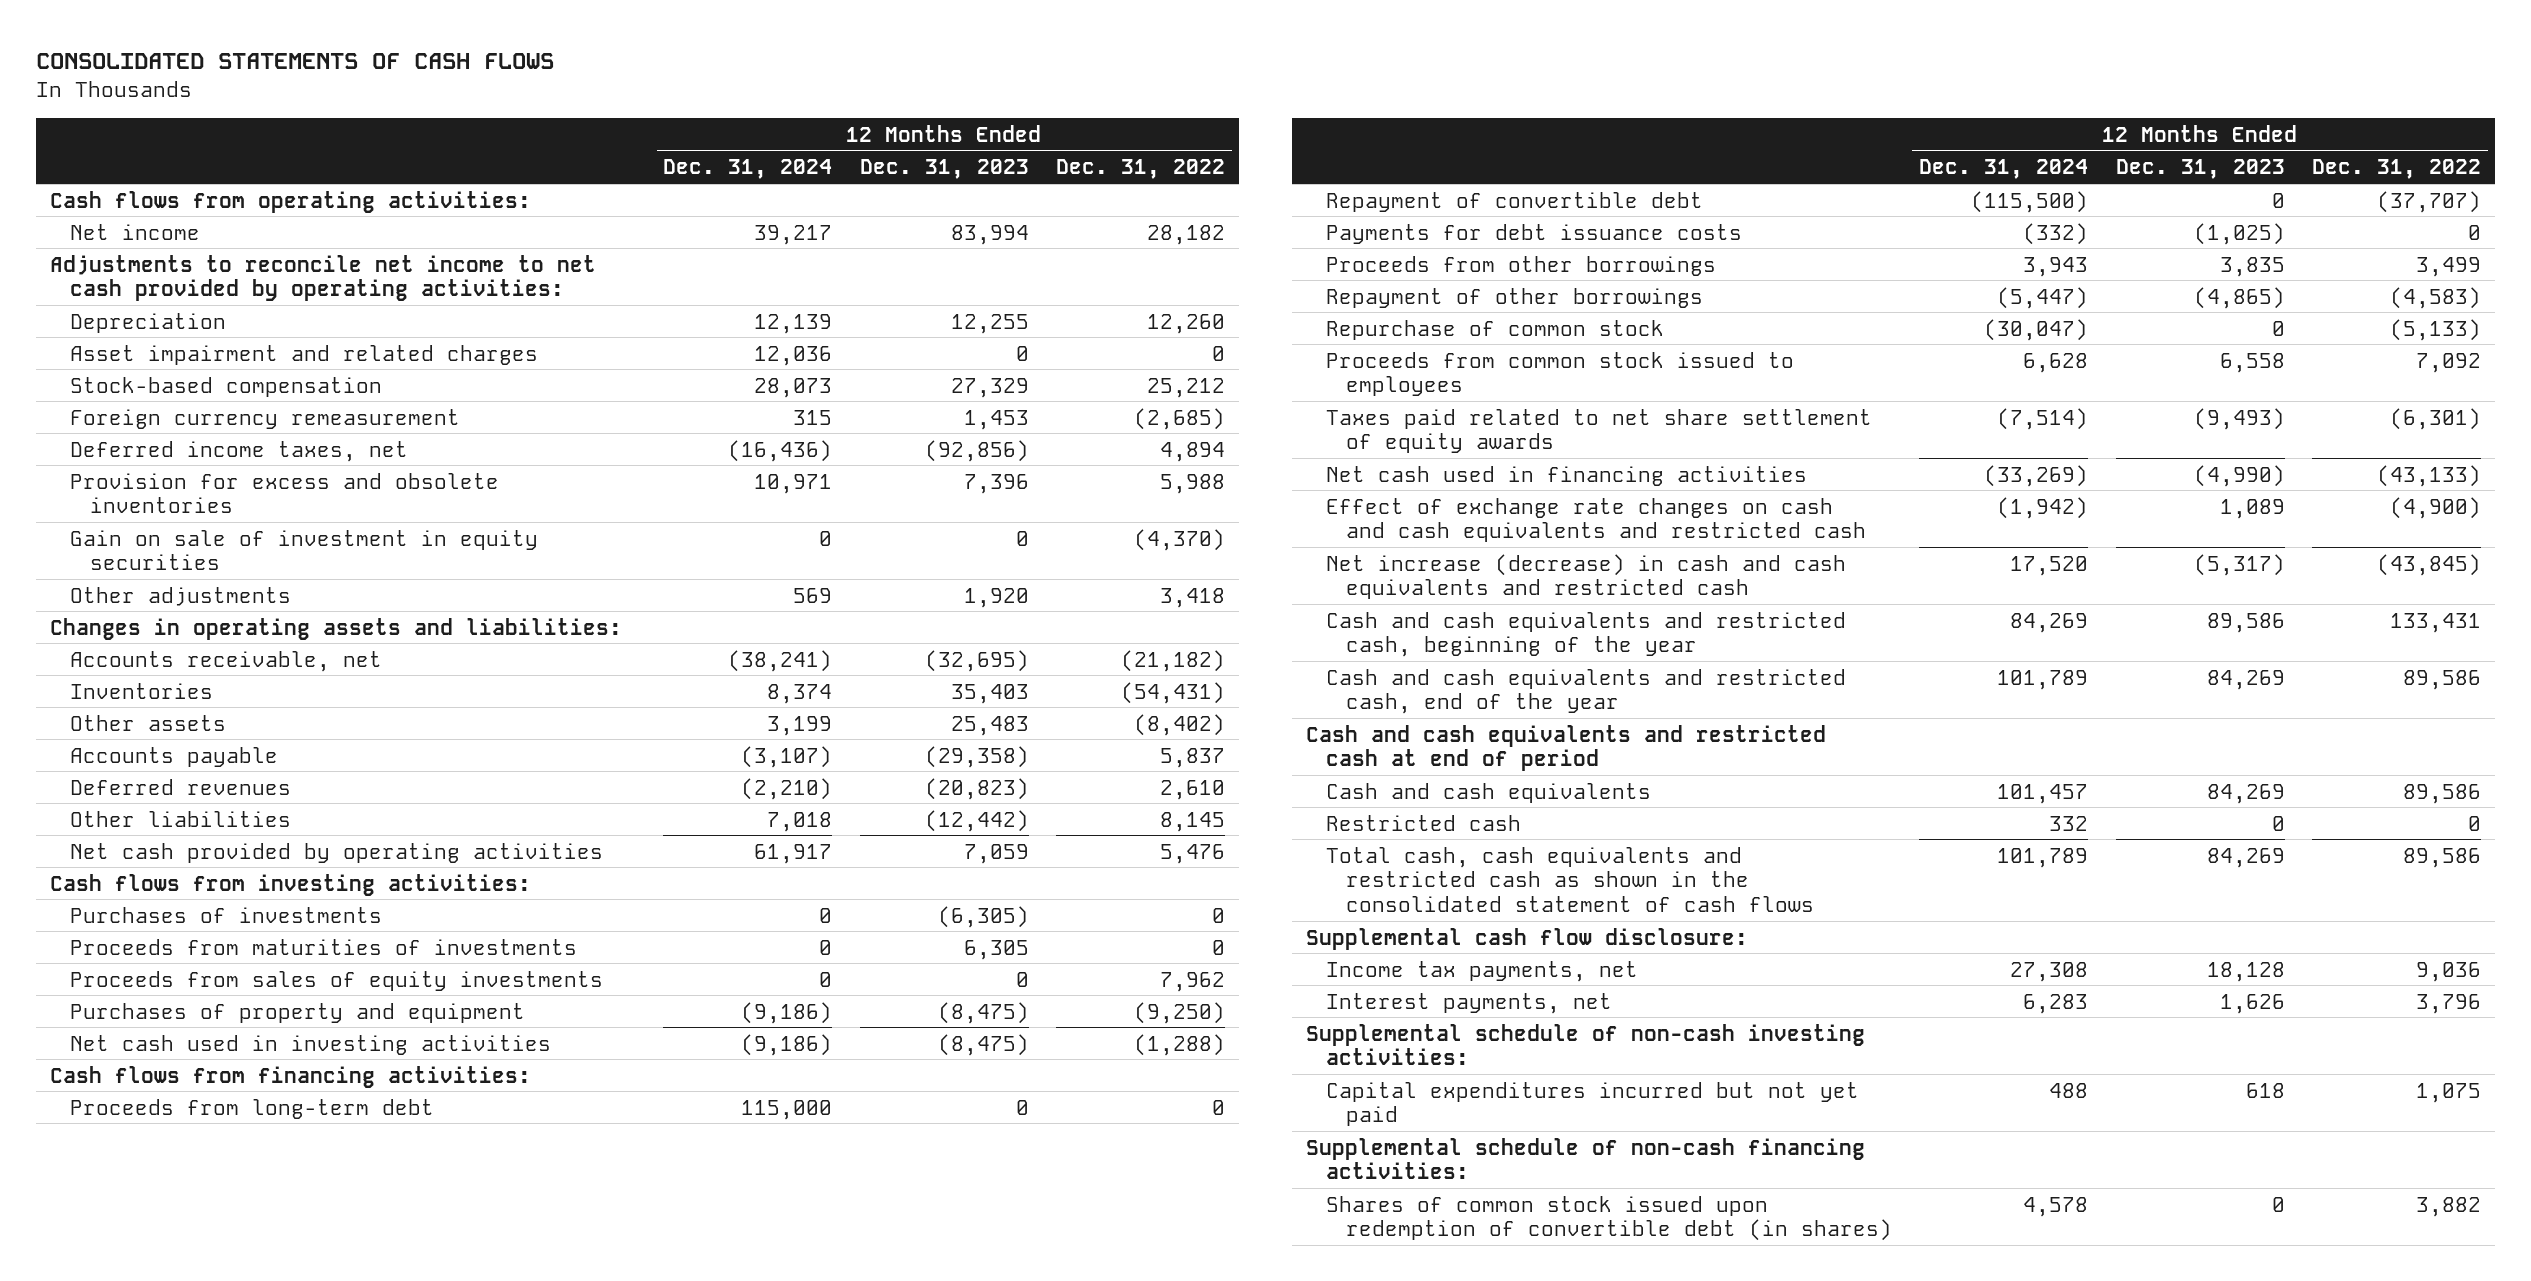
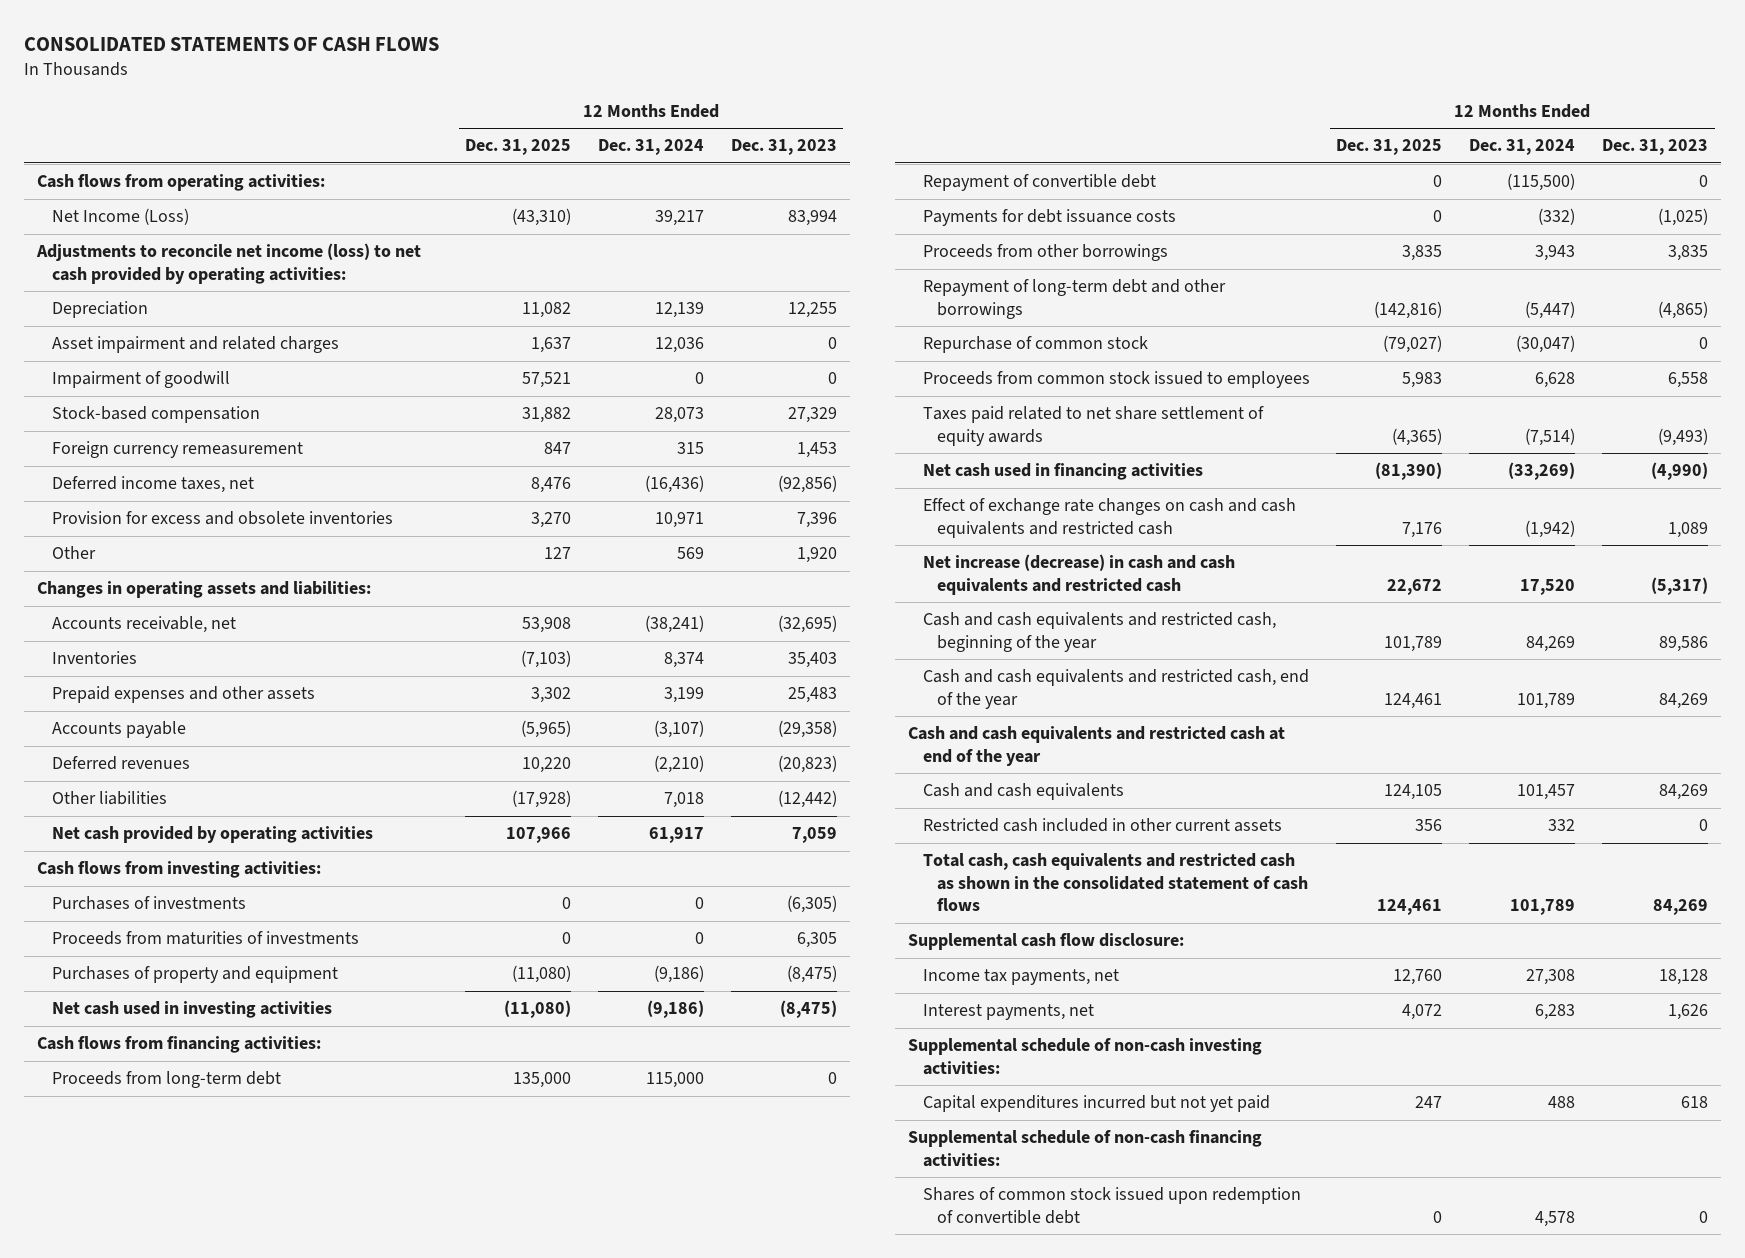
[1056,159,1226,180] Dec. 31, 2022 -> none
none -> [465,139,572,156] Dec. 31, 2025
[69,223,200,240] Net income -> [51,208,189,226] Net Income (Loss)
[49,254,596,302] Adjustments to reconcile net income to net cash provided by operating activities: -> [36,243,422,284] Adjustments to reconcile net income (loss) to net cash provided by operating activities:
none -> [51,371,230,389] Impairment of goodwill
[69,529,538,571] Gain on sale of investment in equity securities -> none
[69,586,291,606] Other adjustments -> [51,546,96,560] Other
[69,714,226,731] Other assets -> [51,686,315,704] Prepaid expenses and other assets
[69,970,603,991] Proceeds from sales of equity investments -> none
[1325,287,1703,308] Repayment of other borrowings -> [922,279,1226,319] Repayment of long-term debt and other borrowings
[1305,724,1826,772] Cash and cash equivalents and restricted cash at end of period -> [908,726,1286,766] Cash and cash equivalents and restricted cash at end of the year
[1325,814,1521,831] Restricted cash -> [922,818,1282,833] Restricted cash included in other current assets
[1325,1195,1892,1242] Shares of common stock issued upon redemption of convertible debt (in shares) -> [922,1187,1301,1224] Shares of common stock issued upon redemption of convertible debt

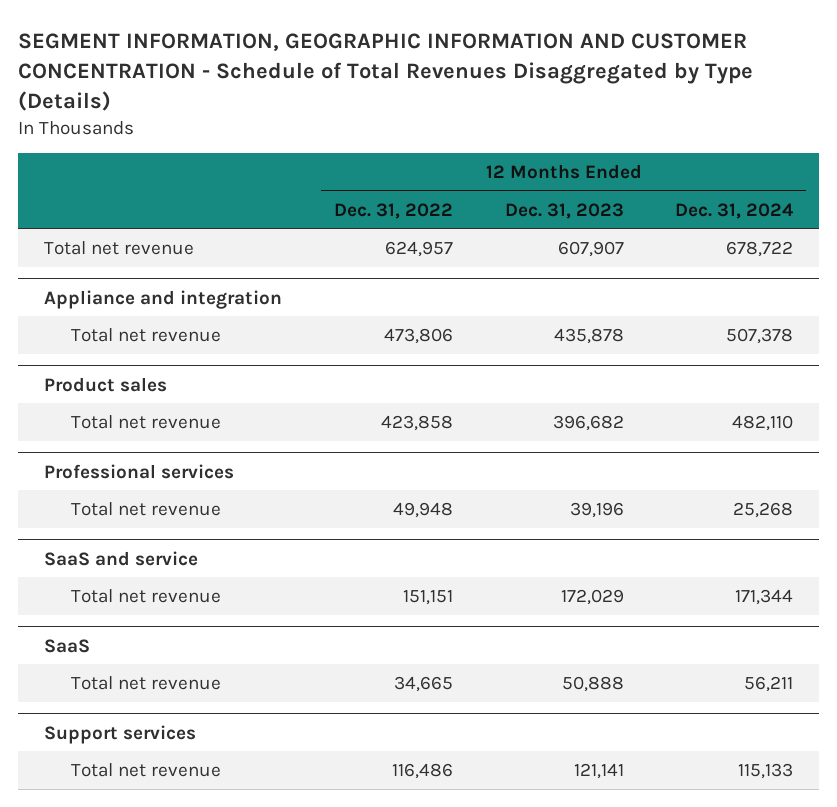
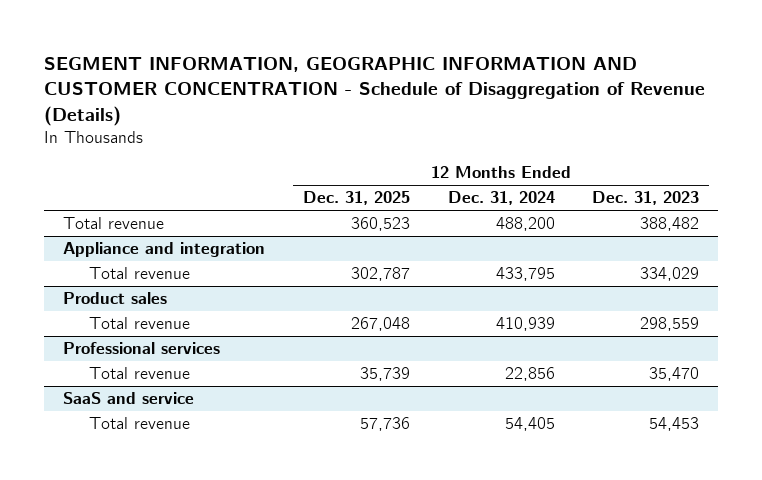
[18,33,754,111] SEGMENT INFORMATION, GEOGRAPHIC INFORMATION AND CUSTOMER CONCENTRATION - Schedule of Total Revenues Disaggregated by Type (Details) -> [44,56,706,127] SEGMENT INFORMATION, GEOGRAPHIC INFORMATION AND CUSTOMER CONCENTRATION - Schedule of Disaggregation of Revenue (Details)
[333,202,453,219] Dec. 31, 2022 -> none
none -> [302,191,410,206] Dec. 31, 2025
[44,240,195,255] Total net revenue -> [63,217,165,230] Total revenue
[557,240,624,257] 607,907 -> [640,217,700,232] 388,482
[726,240,794,257] 678,722 -> [495,217,555,232] 488,200
[70,327,221,342] Total net revenue -> [88,267,190,280] Total revenue
[553,327,624,344] 435,878 -> [640,267,700,282] 334,029
[726,327,794,344] 507,378 -> [495,267,555,282] 433,795
[70,414,221,429] Total net revenue -> [88,317,190,330] Total revenue
[552,414,624,431] 396,682 -> [640,317,700,332] 298,559
[732,414,794,431] 482,110 -> [495,317,555,332] 410,939
[70,501,221,516] Total net revenue -> [88,367,190,380] Total revenue
[569,501,624,518] 39,196 -> [649,367,700,382] 35,470
[733,501,794,518] 25,268 -> [504,367,555,382] 22,856
[44,638,91,653] SaaS -> none
[70,675,221,690] Total net revenue -> none
[44,724,197,744] Support services -> none
[70,762,221,777] Total net revenue -> none
[70,588,221,603] Total net revenue -> [88,417,190,430] Total revenue
[560,588,624,605] 172,029 -> [649,417,700,432] 54,453
[735,588,794,605] 171,344 -> [504,417,555,432] 54,405

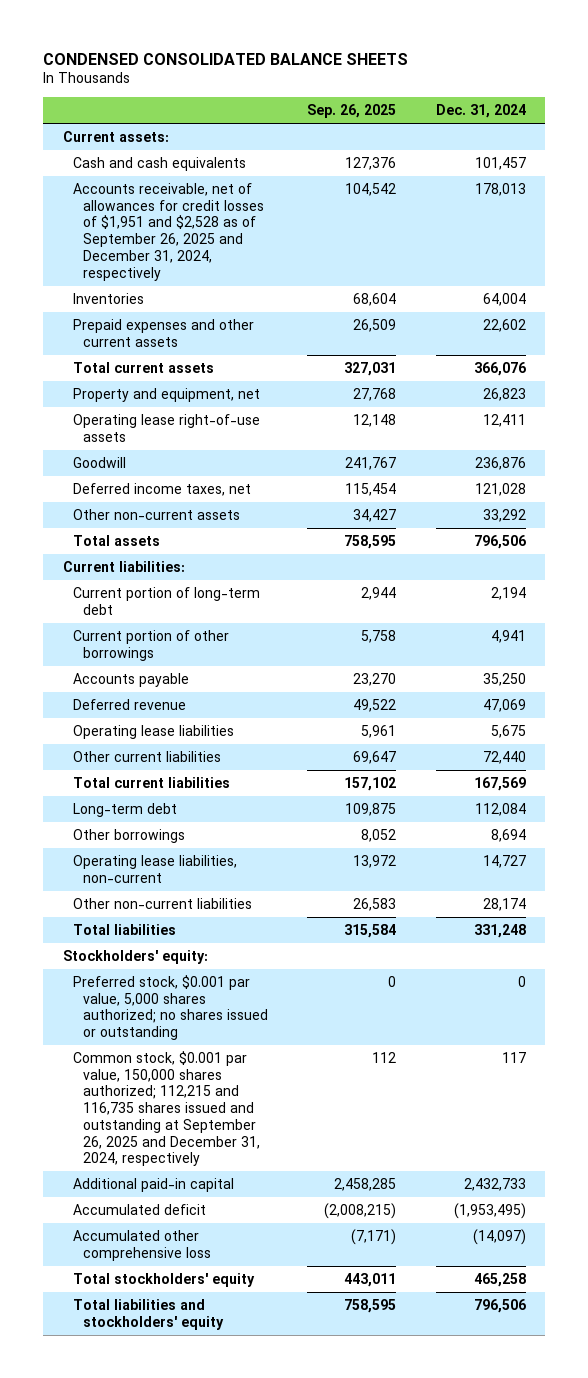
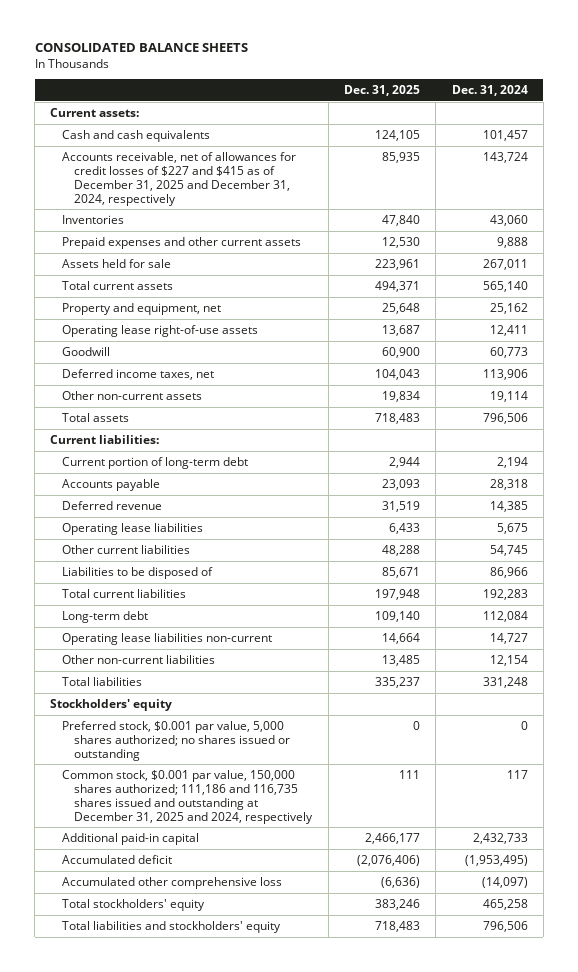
[43,52,409,65] CONDENSED CONSOLIDATED BALANCE SHEETS -> [34,43,248,53] CONSOLIDATED BALANCE SHEETS
[307,104,397,119] Sep. 26, 2025 -> none
none -> [343,85,420,97] Dec. 31, 2025
[72,183,265,281] Accounts receivable, net of allowances for credit losses of $1,951 and $2,528 as of September 26, 2025 and December 31, 2024, respectively -> [62,151,297,206] Accounts receivable, net of allowances for credit losses of $227 and $415 as of December 31, 2025 and December 31, 2024, respectively
[474,183,526,197] 178,013 -> [482,151,528,163] 143,724
[482,293,526,307] 64,004 -> [489,214,528,226] 43,060
[482,319,526,333] 22,602 -> [496,236,528,248] 9,888
none -> [62,258,172,268] Assets held for sale
[473,362,526,377] 366,076 -> [482,280,528,292] 565,140
[482,388,526,402] 26,823 -> [489,302,528,314] 25,162
[474,457,526,471] 236,876 -> [489,346,528,358] 60,773
[474,483,526,497] 121,028 -> [482,368,528,380] 113,906
[482,509,526,523] 33,292 -> [489,390,528,402] 19,114
[72,630,229,661] Current portion of other borrowings -> none
[482,673,526,687] 35,250 -> [489,478,528,490] 28,318
[482,699,526,713] 47,069 -> [489,500,528,512] 14,385
[482,751,526,765] 72,440 -> [489,544,528,556] 54,745
none -> [62,566,214,579] Liabilities to be disposed of
[473,777,526,792] 167,569 -> [482,588,528,600] 192,283
[72,829,185,844] Other borrowings -> none
[72,855,237,883] Operating lease liabilities, non-current -> [62,632,273,645] Operating lease liabilities non-current
[482,898,526,912] 28,174 -> [489,654,528,666] 12,154
[62,950,208,965] Stockholders' equity: -> [50,698,173,711] Stockholders' equity
[72,1051,261,1167] Common stock, $0.001 par value, 150,000 shares authorized; 112,215 and 116,735 shares issued and outstanding at September 26, 2025 and December 31, 2024, respectively -> [62,769,314,824] Common stock, $0.001 par value, 150,000 shares authorized; 111,186 and 116,735 shares issued and outstanding at December 31, 2025 and 2024, respectively

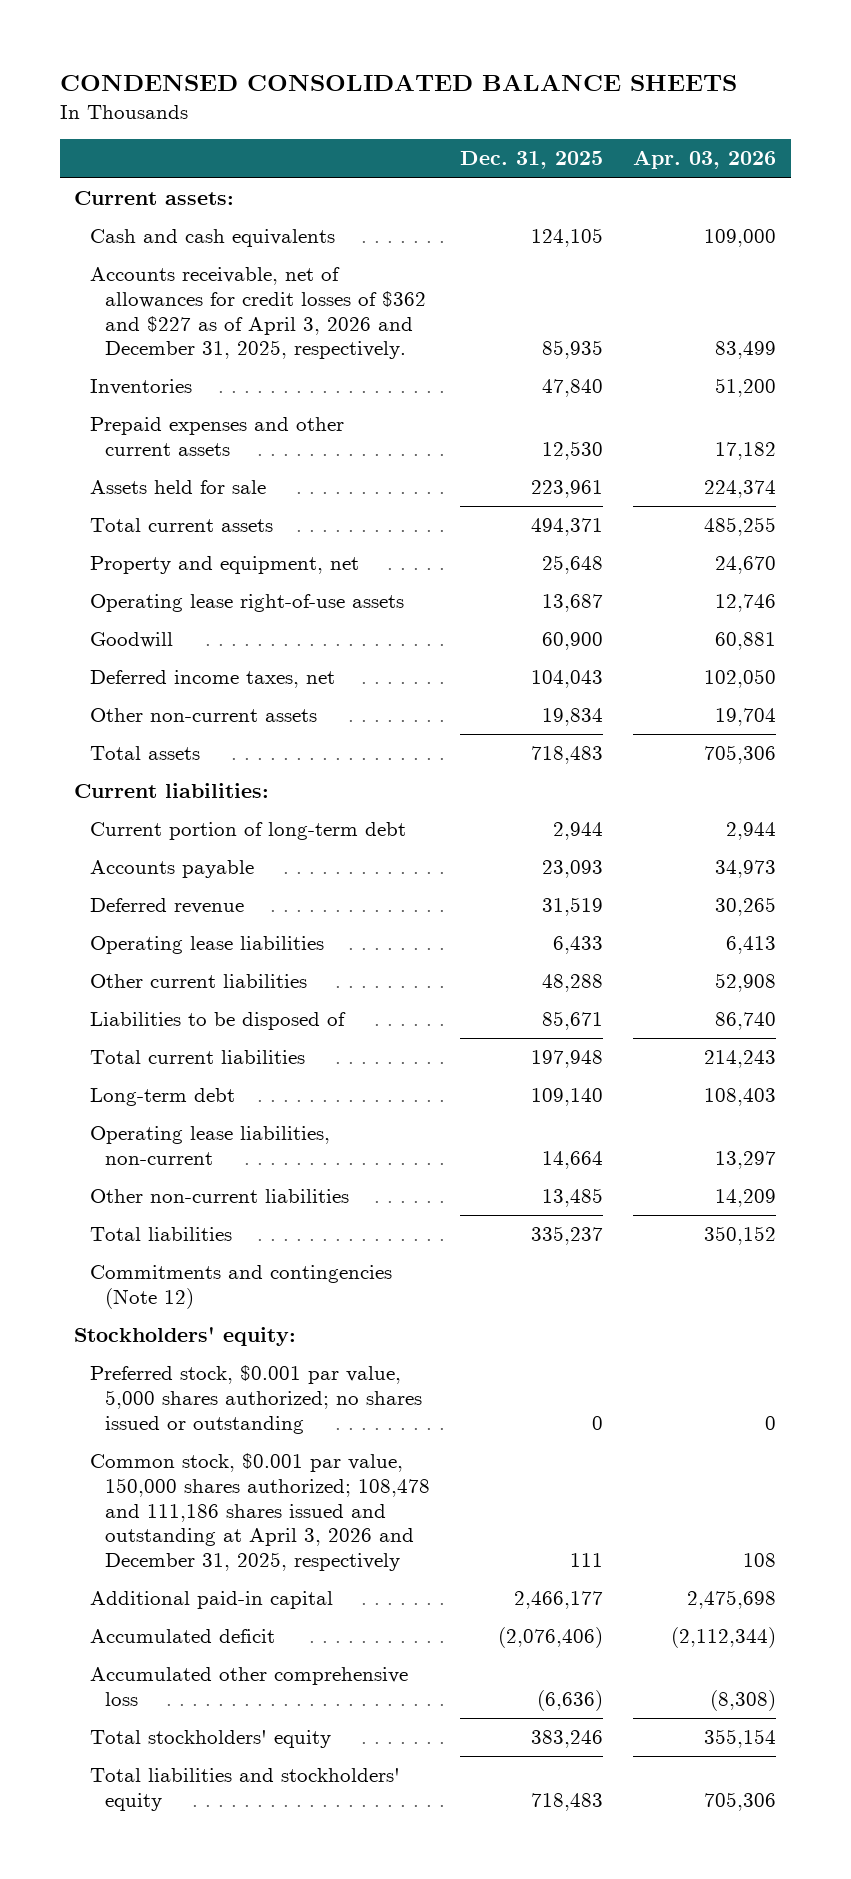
[34,43,248,53] CONSOLIDATED BALANCE SHEETS -> [59,74,737,92] CONDENSED CONSOLIDATED BALANCE SHEETS
[451,85,528,97] Dec. 31, 2024 -> none
none -> [633,150,777,170] Apr. 03, 2026
[62,151,297,206] Accounts receivable, net of allowances for credit losses of $227 and $415 as of December 31, 2025 and December 31, 2024, respectively -> [89,267,427,360] Accounts receivable, net of allowances for credit losses of $362 and $227 as of April 3, 2026 and December 31, 2025, respectively.
[62,632,273,645] Operating lease liabilities non-current -> [89,1126,330,1165] Operating lease liabilities, non-current
none -> [89,1265,392,1309] Commitments and contingencies (Note 12)
[50,698,173,711] Stockholders' equity -> [74,1327,297,1347] Stockholders' equity:
[62,769,314,824] Common stock, $0.001 par value, 150,000 shares authorized; 111,186 and 116,735 shares issued and outstanding at December 31, 2025 and 2024, respectively -> [89,1453,431,1571] Common stock, $0.001 par value, 150,000 shares authorized; 108,478 and 111,186 shares issued and outstanding at April 3, 2026 and December 31, 2025, respectively

